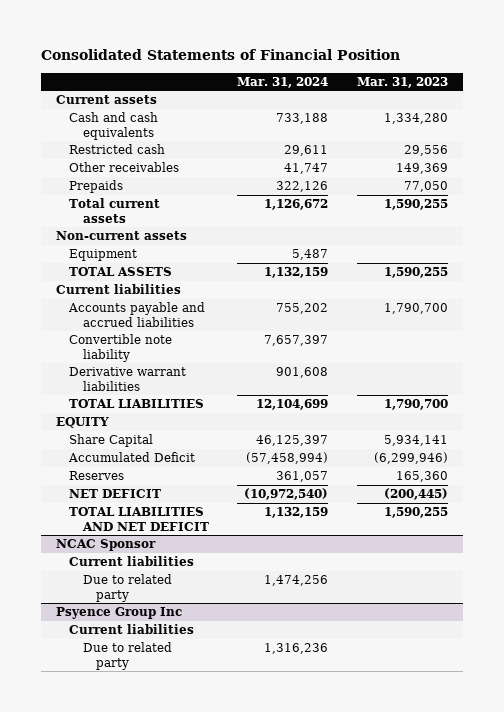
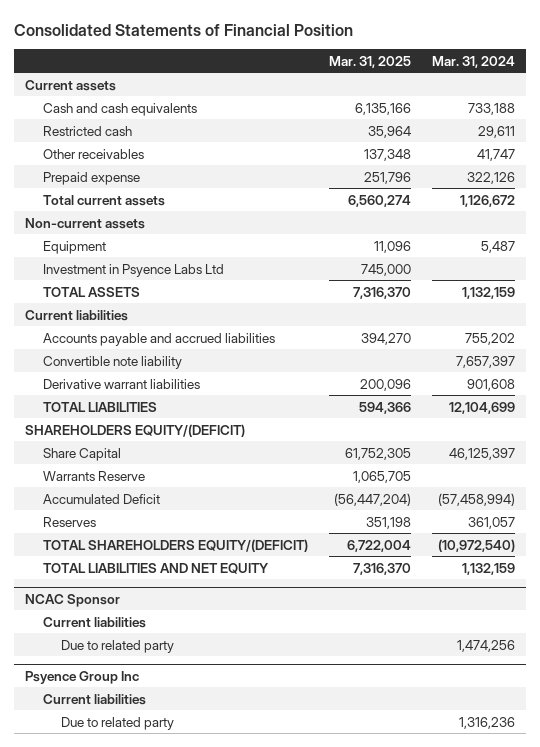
[357,76,449,88] Mar. 31, 2023 -> none
none -> [329,55,412,68] Mar. 31, 2025
[69,180,124,194] Prepaids -> [42,171,140,185] Prepaid expense
none -> [42,263,224,277] Investment in Psyence Labs Ltd
[55,417,109,429] EQUITY -> [24,423,245,437] SHAREHOLDERS EQUITY/(DEFICIT)
none -> [42,470,145,481] Warrants Reserve
[69,489,162,499] NET DEFICIT -> [42,538,308,552] TOTAL SHAREHOLDERS EQUITY/(DEFICIT)
[69,507,209,532] TOTAL LIABILITIES AND NET DEFICIT -> [42,562,269,574] TOTAL LIABILITIES AND NET EQUITY

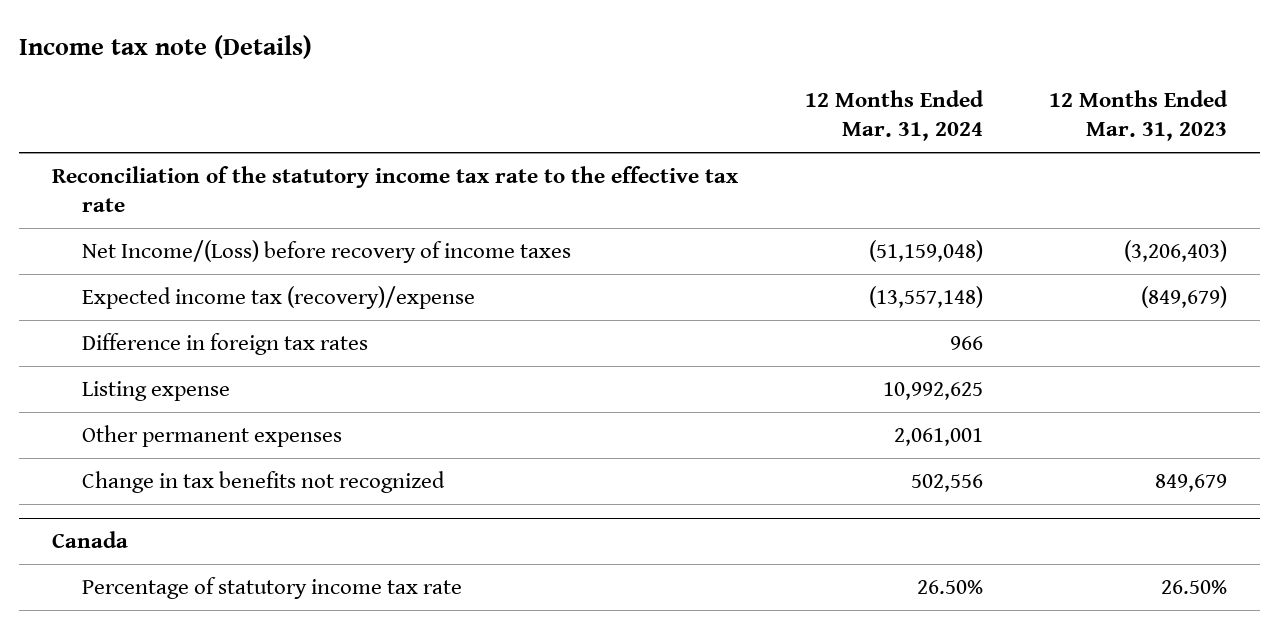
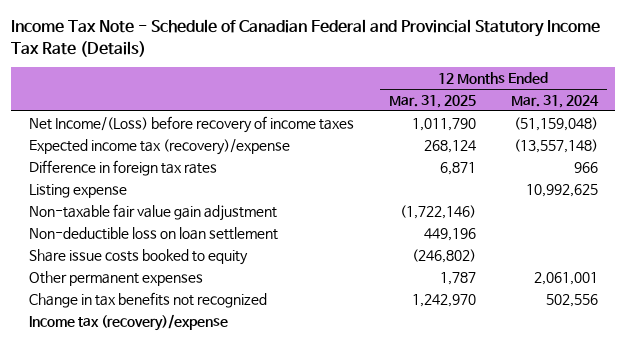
[19,34,313,59] Income tax note (Details) -> [11,19,601,57] Income Tax Note - Schedule of Canadian Federal and Provincial Statutory Income Tax Rate (Details)
[1048,90,1228,142] 12 Months Ended Mar. 31, 2023 -> none
none -> [388,94,476,108] Mar. 31, 2025
[52,166,739,212] Reconciliation of the statutory income tax rate to the effective tax rate -> none
none -> [28,203,277,221] Non-taxable fair value gain adjustment
none -> [28,226,278,240] Non-deductible loss on loan settlement
none -> [28,248,248,265] Share issue costs booked to equity
[52,531,129,549] Canada -> none
[81,577,462,600] Percentage of statutory income tax rate -> none
none -> [28,313,228,331] Income tax (recovery)/expense

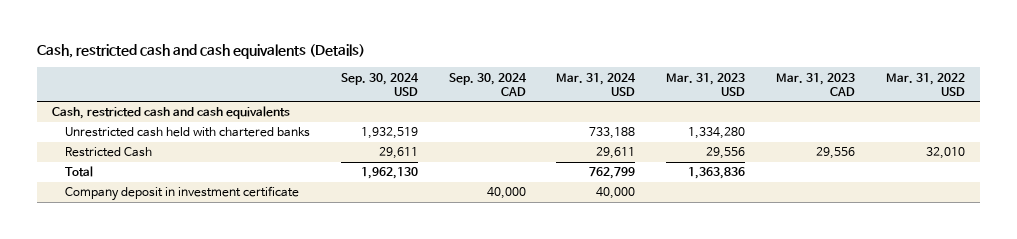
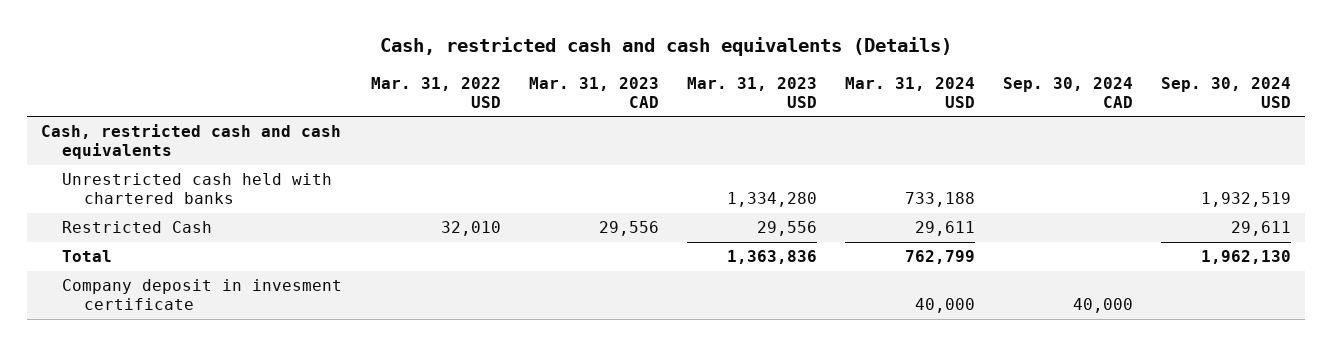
[64,186,299,202] Company deposit in investment certificate -> [62,279,343,311] Company deposit in invesment certificate

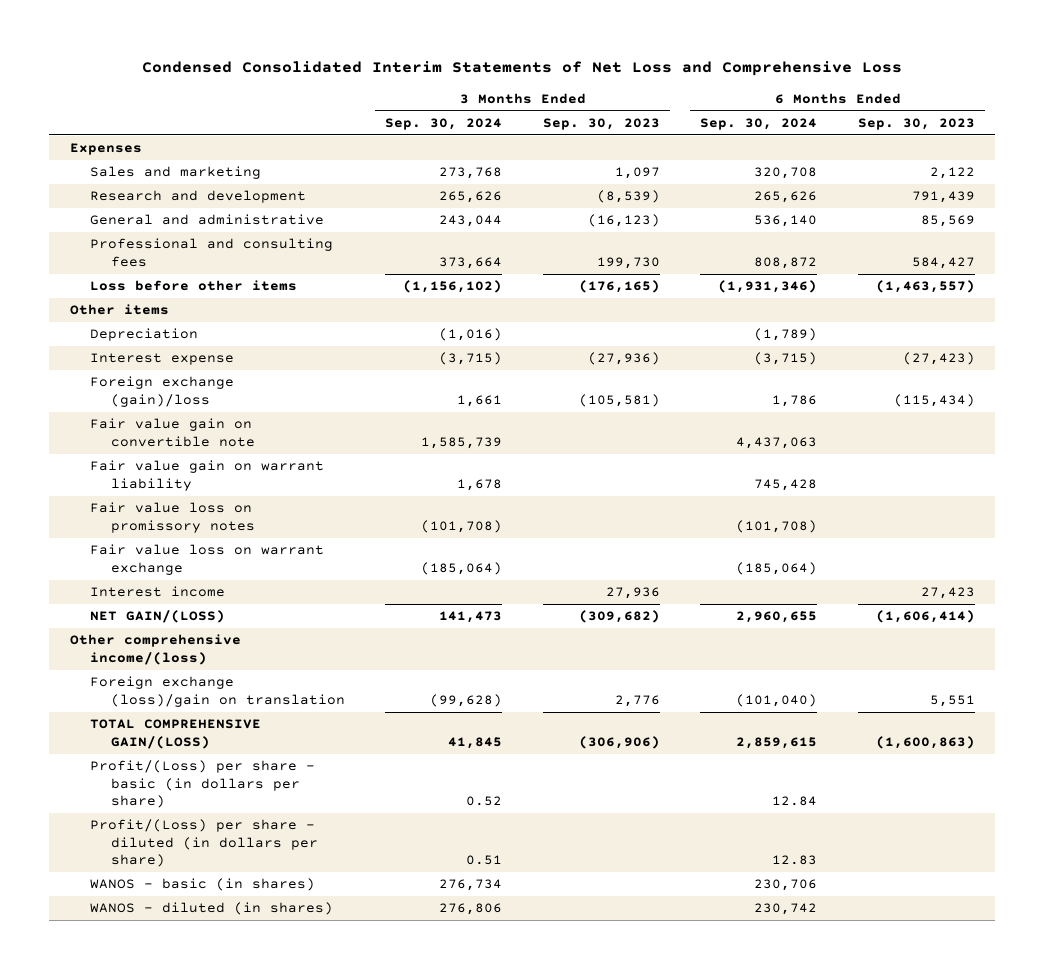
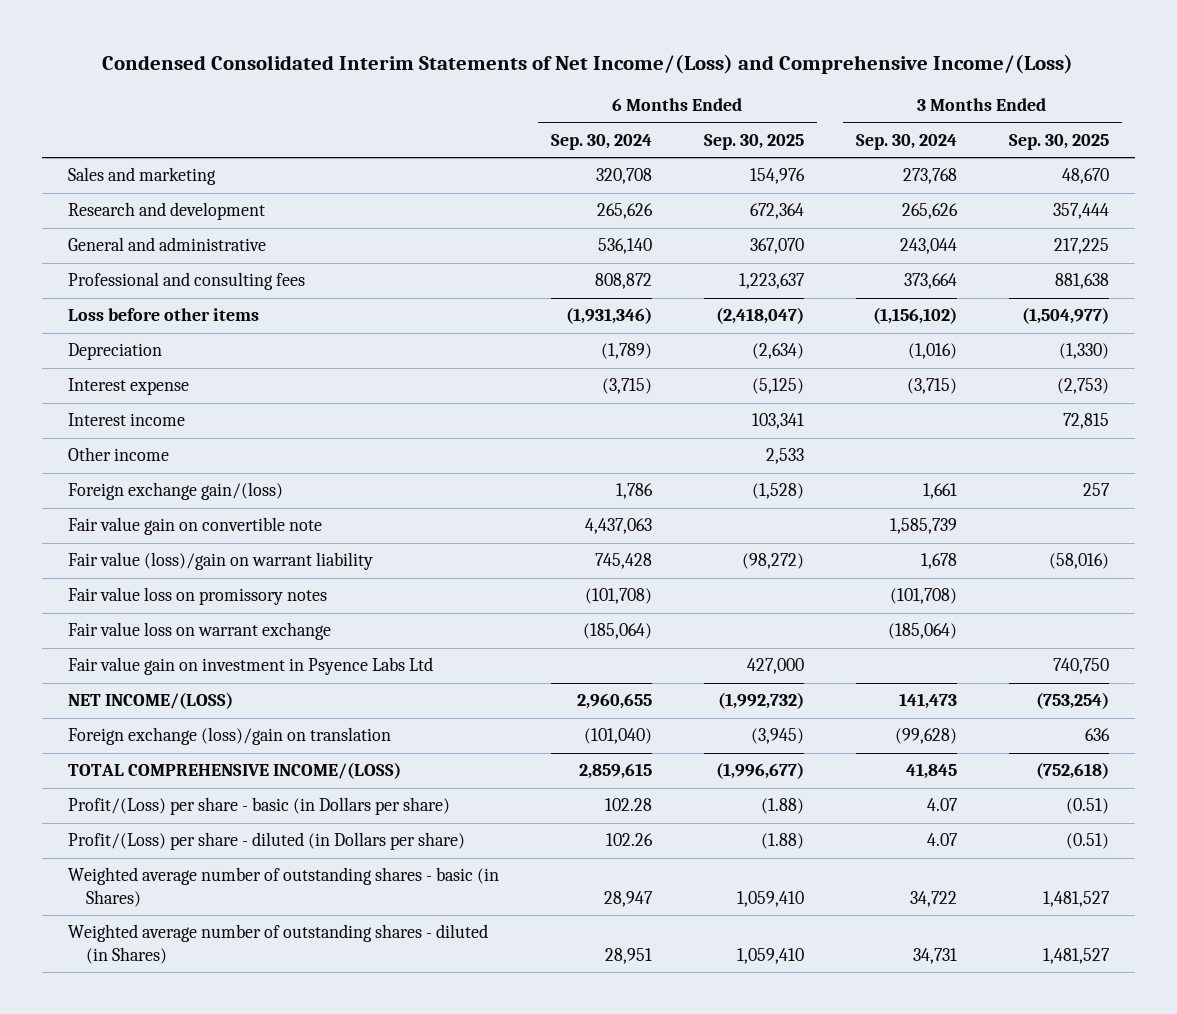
[142,60,903,76] Condensed Consolidated Interim Statements of Net Loss and Comprehensive Loss -> [102,54,1074,75] Condensed Consolidated Interim Statements of Net Income/(Loss) and Comprehensive Income/(Loss)
[542,117,660,130] Sep. 30, 2023 -> none
[857,117,975,130] Sep. 30, 2023 -> none
none -> [703,134,804,151] Sep. 30, 2025
none -> [1008,134,1109,151] Sep. 30, 2025
[69,143,142,156] Expenses -> none
[69,304,169,316] Other items -> none
[90,586,226,598] Interest income -> [68,413,186,427] Interest income
none -> [68,447,170,462] Other income
[90,376,235,407] Foreign exchange (gain)/loss -> [68,482,284,501] Foreign exchange gain/(loss)
[90,460,325,491] Fair value gain on warrant liability -> [68,552,374,571] Fair value (loss)/gain on warrant liability
[69,634,241,665] Other comprehensive income/(loss) -> none
none -> [68,657,434,676] Fair value gain on investment in Psyence Labs Ltd
[90,610,226,624] NET GAIN/(LOSS) -> [68,692,234,710] NET INCOME/(LOSS)
[90,719,262,749] TOTAL COMPREHENSIVE GAIN/(LOSS) -> [68,762,402,780] TOTAL COMPREHENSIVE INCOME/(LOSS)
[90,760,316,809] Profit/(Loss) per share - basic (in dollars per share) -> [68,797,451,816] Profit/(Loss) per share - basic (in Dollars per share)
[466,796,503,807] 0.52 -> [926,798,958,812] 4.07
[772,796,818,807] 12.84 -> [604,798,652,812] 102.28
[90,819,318,868] Profit/(Loss) per share - diluted (in dollars per share) -> [68,832,466,851] Profit/(Loss) per share - diluted (in Dollars per share)
[466,855,503,866] 0.51 -> [926,833,958,847] 4.07
[772,855,818,866] 12.83 -> [605,833,653,847] 102.26
[90,878,316,892] WANOS - basic (in shares) -> [68,867,500,907] Weighted average number of outstanding shares - basic (in Shares)
[439,879,503,892] 276,734 -> [909,890,957,907] 34,722
[754,879,818,892] 230,706 -> [603,890,653,907] 28,947
[90,902,334,916] WANOS - diluted (in shares) -> [68,924,489,964] Weighted average number of outstanding shares - diluted (in Shares)
[439,903,503,916] 276,806 -> [912,947,957,964] 34,731
[754,903,818,916] 230,742 -> [604,947,652,964] 28,951

